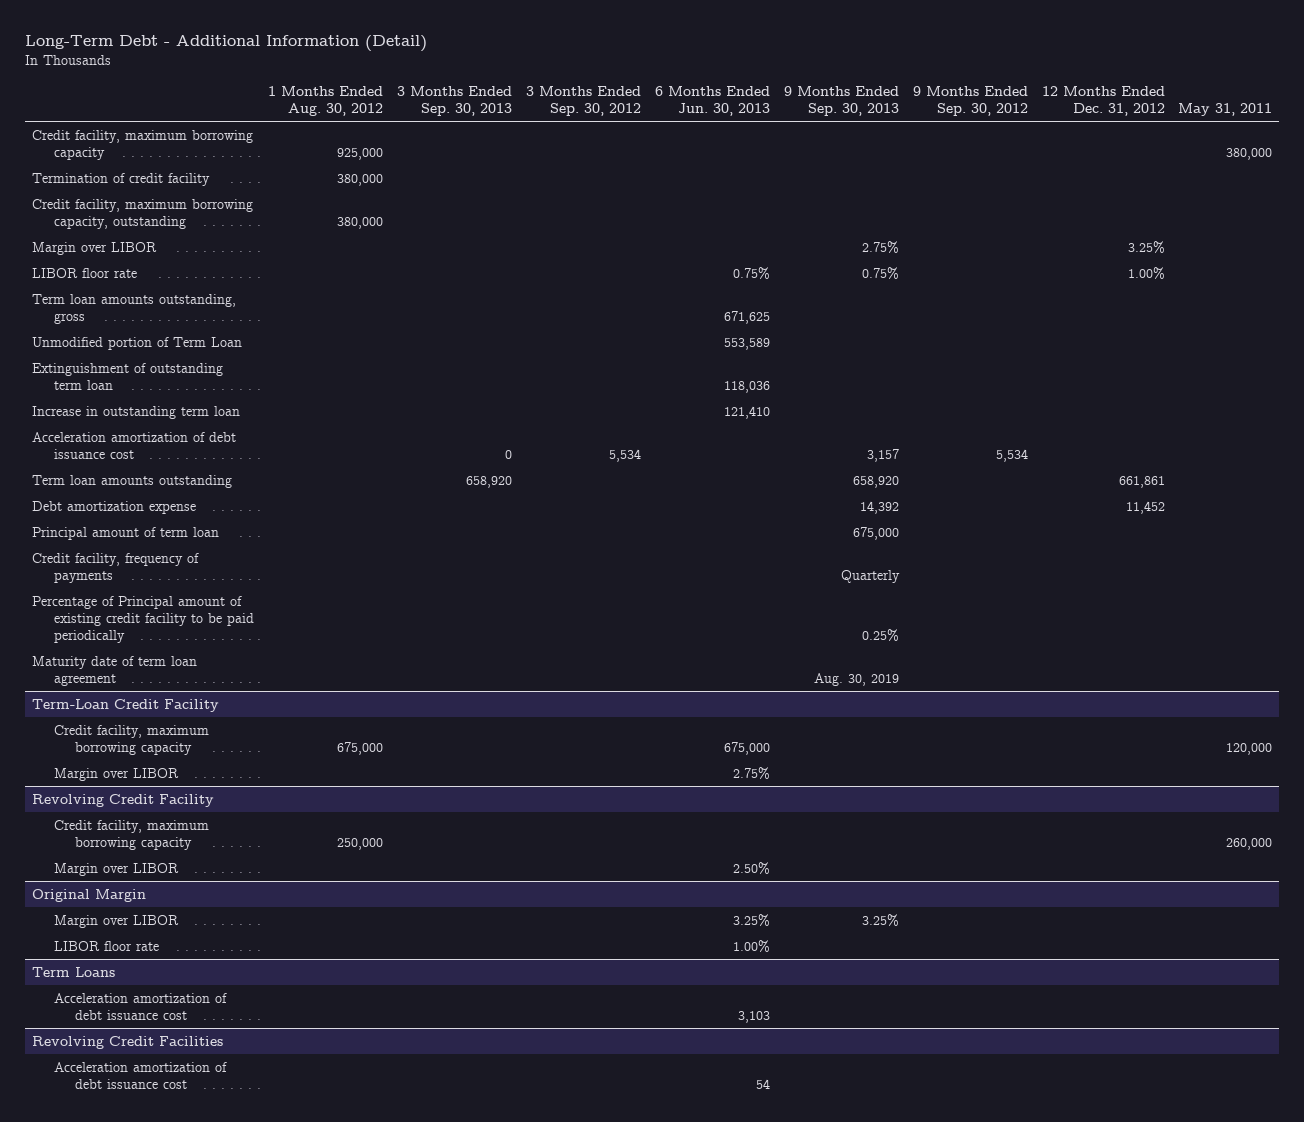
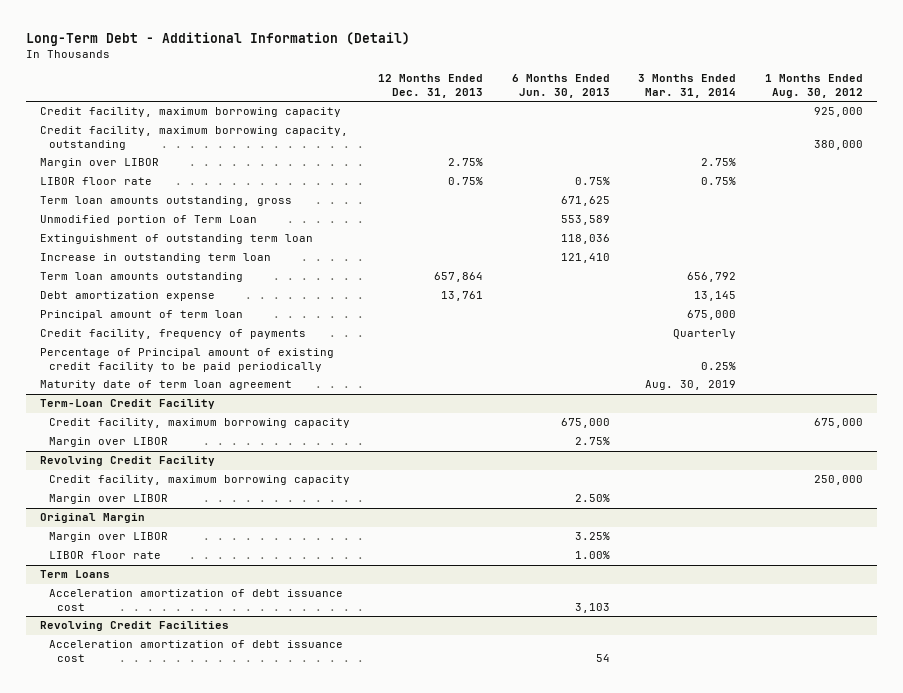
[396,86,512,117] 3 Months Ended Sep. 30, 2013 -> none
[525,86,641,117] 3 Months Ended Sep. 30, 2012 -> none
[783,86,899,117] 9 Months Ended Sep. 30, 2013 -> none
[912,86,1028,117] 9 Months Ended Sep. 30, 2012 -> none
[1041,86,1165,117] 12 Months Ended Dec. 31, 2012 -> none
[1178,103,1273,117] May 31, 2011 -> none
none -> [378,74,484,98] 12 Months Ended Dec. 31, 2013
none -> [638,74,737,98] 3 Months Ended Mar. 31, 2014
[31,172,210,186] Termination of credit facility -> none
[31,431,236,459] Acceleration amortization of debt issuance cost -> none

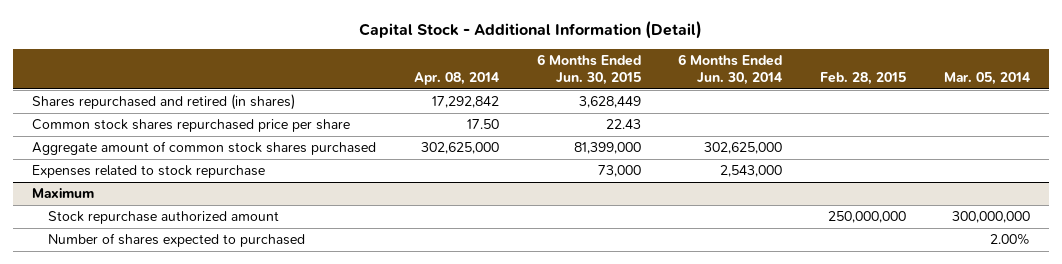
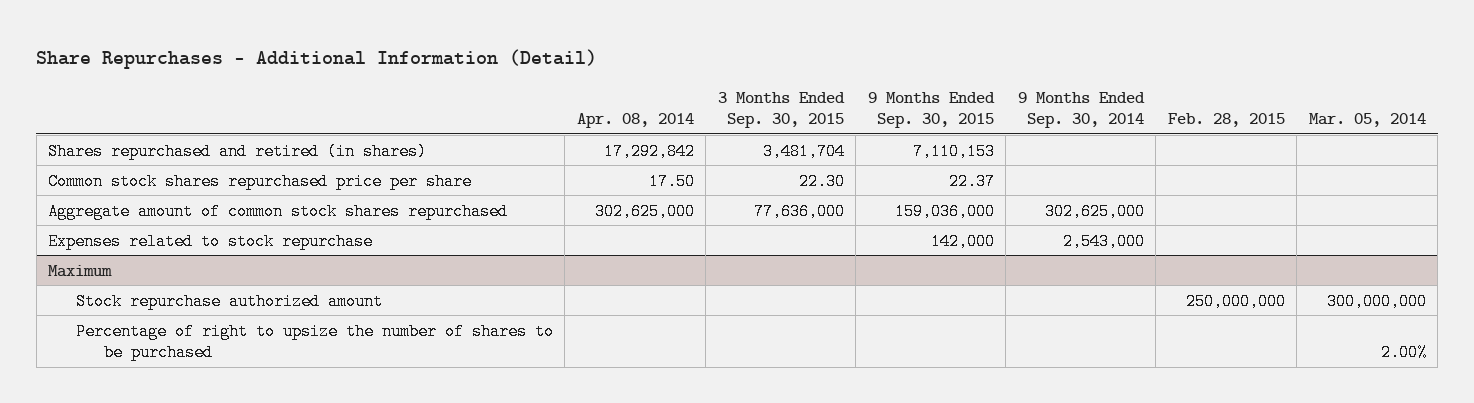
[359,20,703,39] Capital Stock - Additional Information (Detail) -> [36,48,598,69] Share Repurchases - Additional Information (Detail)
[536,54,641,85] 6 Months Ended Jun. 30, 2015 -> none
[678,54,783,85] 6 Months Ended Jun. 30, 2014 -> none
none -> [717,91,845,128] 3 Months Ended Sep. 30, 2015
none -> [867,91,995,128] 9 Months Ended Sep. 30, 2015
none -> [1017,91,1145,128] 9 Months Ended Sep. 30, 2014
[31,141,376,156] Aggregate amount of common stock shares purchased -> [48,202,509,220] Aggregate amount of common stock shares repurchased
[48,233,306,248] Number of shares expected to purchased -> [75,322,554,362] Percentage of right to upsize the number of shares to be purchased

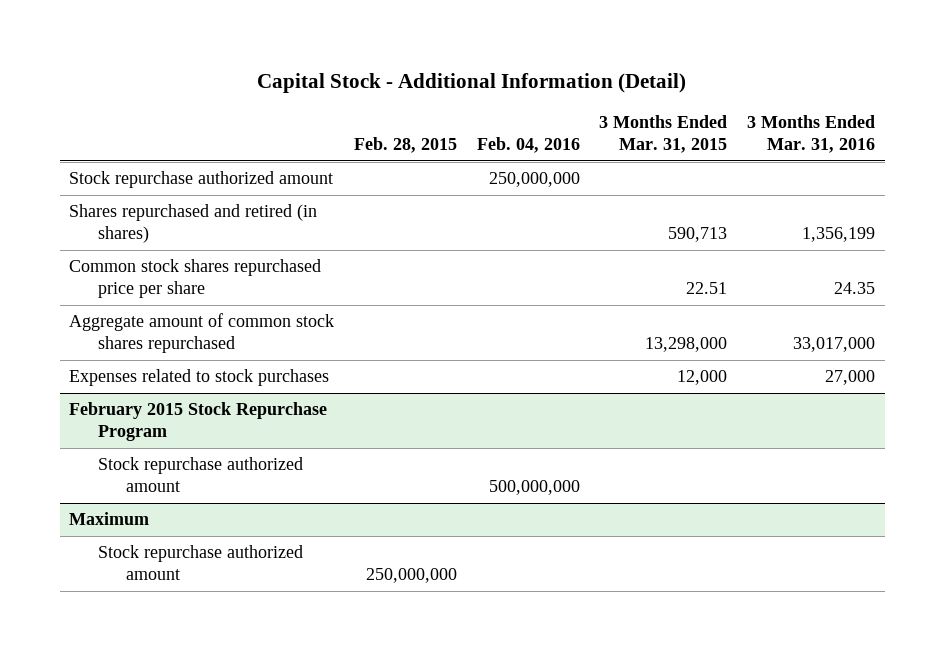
[36,48,598,69] Share Repurchases - Additional Information (Detail) -> [257,72,687,93] Capital Stock - Additional Information (Detail)
[576,112,694,128] Apr. 08, 2014 -> none
[717,91,845,128] 3 Months Ended Sep. 30, 2015 -> none
[867,91,995,128] 9 Months Ended Sep. 30, 2015 -> none
[1017,91,1145,128] 9 Months Ended Sep. 30, 2014 -> none
[1308,112,1426,127] Mar. 05, 2014 -> none
none -> [476,137,580,154] Feb. 04, 2016
none -> [599,115,728,154] 3 Months Ended Mar. 31, 2015
none -> [746,115,875,154] 3 Months Ended Mar. 31, 2016
none -> [69,171,334,189] Stock repurchase authorized amount
[48,232,374,250] Expenses related to stock repurchase -> [69,369,330,387] Expenses related to stock purchases
none -> [69,402,328,442] February 2015 Stock Repurchase Program
none -> [97,457,303,493] Stock repurchase authorized amount
[75,322,554,362] Percentage of right to upsize the number of shares to be purchased -> none

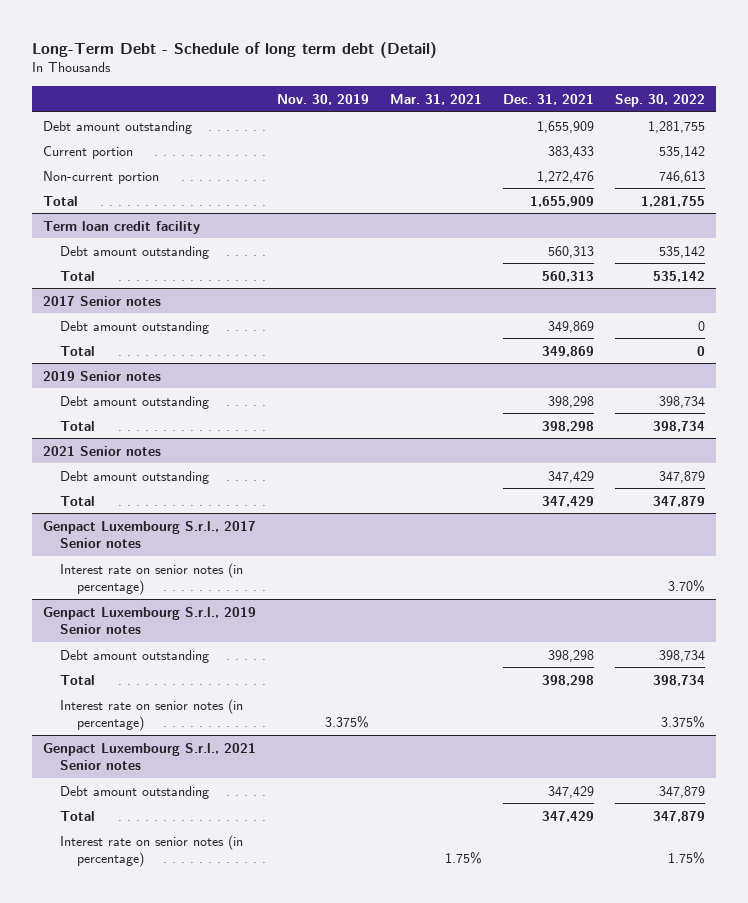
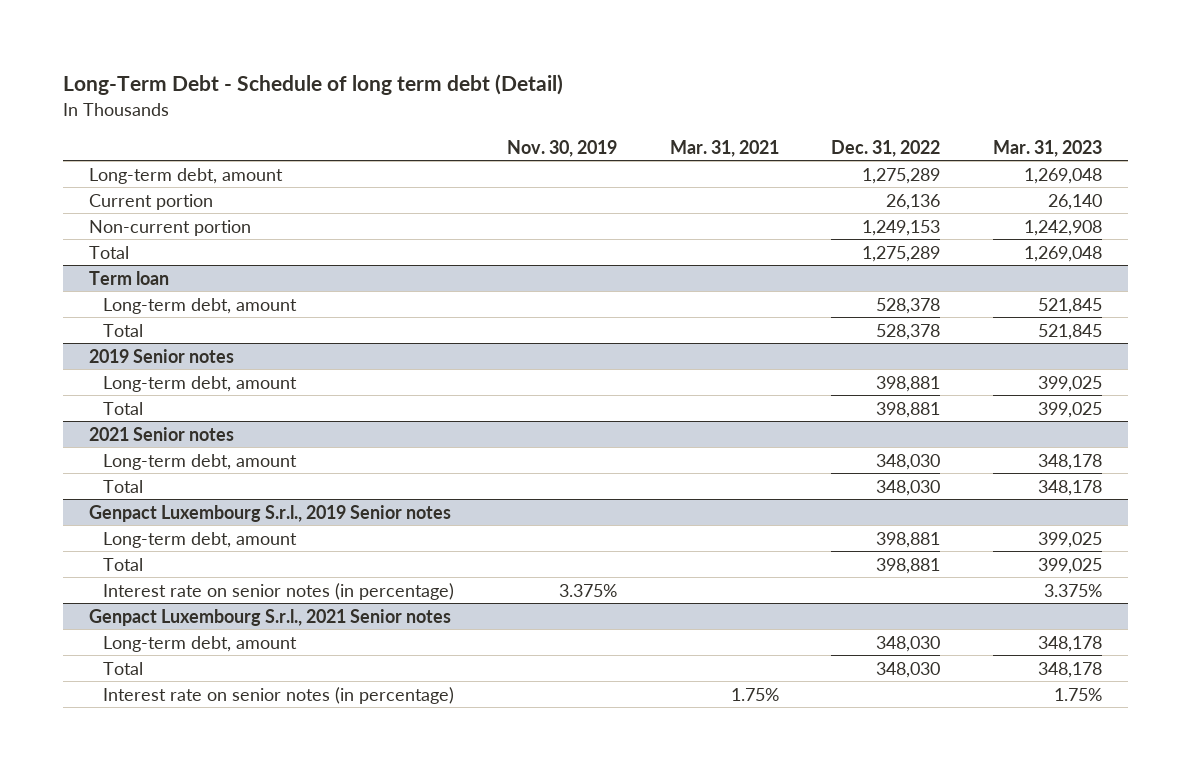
[503,94,595,106] Dec. 31, 2021 -> none
[615,94,706,108] Sep. 30, 2022 -> none
none -> [831,139,941,157] Dec. 31, 2022
none -> [992,139,1102,157] Mar. 31, 2023
[42,120,192,134] Debt amount outstanding -> [89,167,284,184] Long-term debt, amount
[42,220,200,234] Term loan credit facility -> [89,270,170,285] Term loan
[59,245,209,259] Debt amount outstanding -> [103,297,298,314] Long-term debt, amount
[42,295,161,306] 2017 Senior notes -> none
[59,320,209,334] Debt amount outstanding -> none
[59,345,95,356] Total -> none
[59,395,209,409] Debt amount outstanding -> [103,375,298,392] Long-term debt, amount
[59,470,209,484] Debt amount outstanding -> [103,453,298,470] Long-term debt, amount
[42,520,256,549] Genpact Luxembourg S.r.l., 2017 Senior notes -> none
[59,562,243,596] Interest rate on senior notes (in percentage) -> none
[59,649,209,663] Debt amount outstanding -> [103,531,298,548] Long-term debt, amount
[59,785,209,799] Debt amount outstanding -> [103,635,298,652] Long-term debt, amount

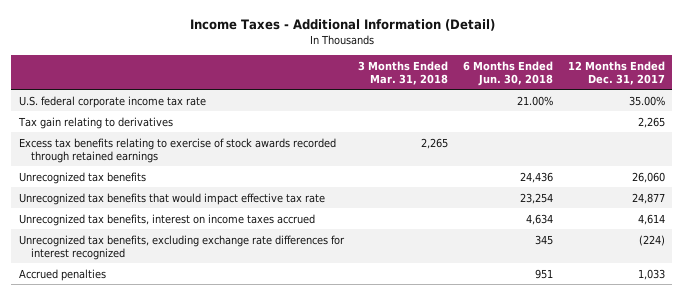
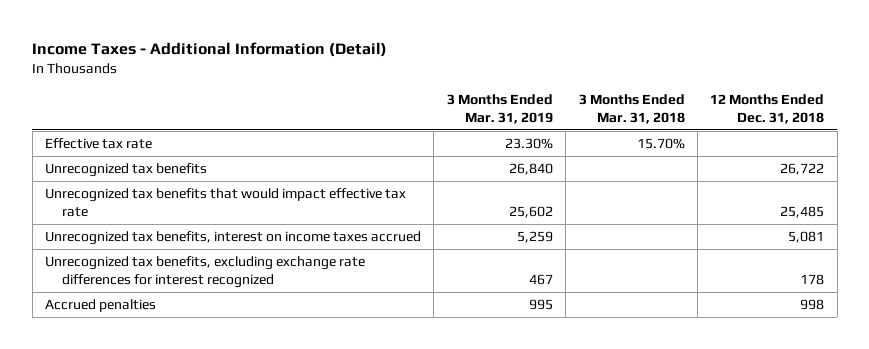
[462,60,553,86] 6 Months Ended Jun. 30, 2018 -> none
[567,60,665,85] 12 Months Ended Dec. 31, 2017 -> none
none -> [446,93,553,124] 3 Months Ended Mar. 31, 2019
none -> [710,93,825,124] 12 Months Ended Dec. 31, 2018
[18,95,206,108] U.S. federal corporate income tax rate -> none
[17,116,173,129] Tax gain relating to derivatives -> none
[18,137,336,163] Excess tax benefits relating to exercise of stock awards recorded through retained earnings -> none
none -> [45,137,153,149] Effective tax rate

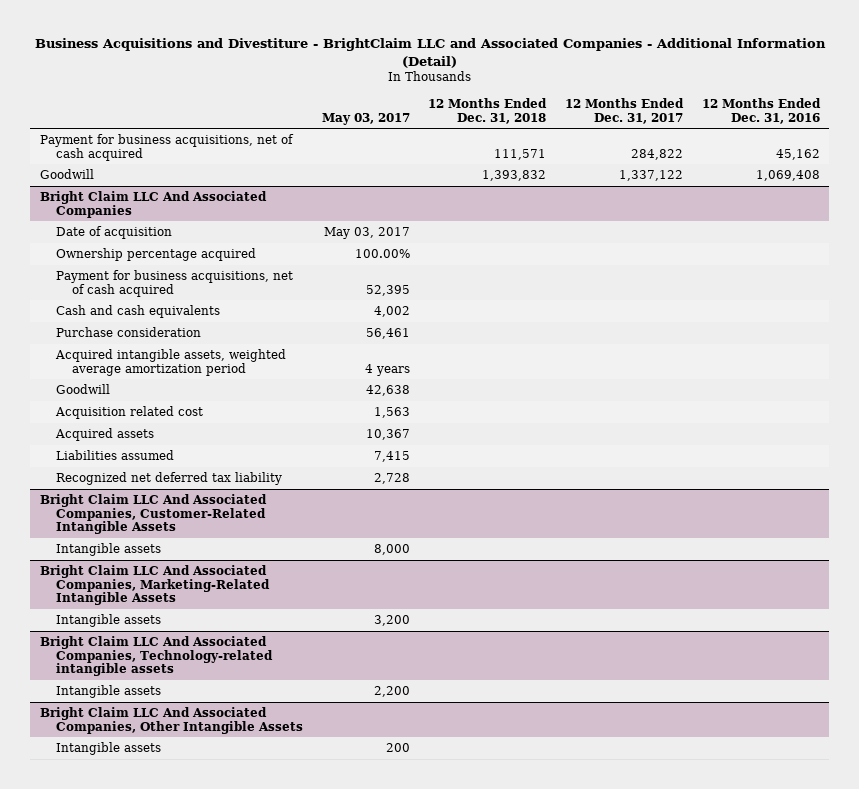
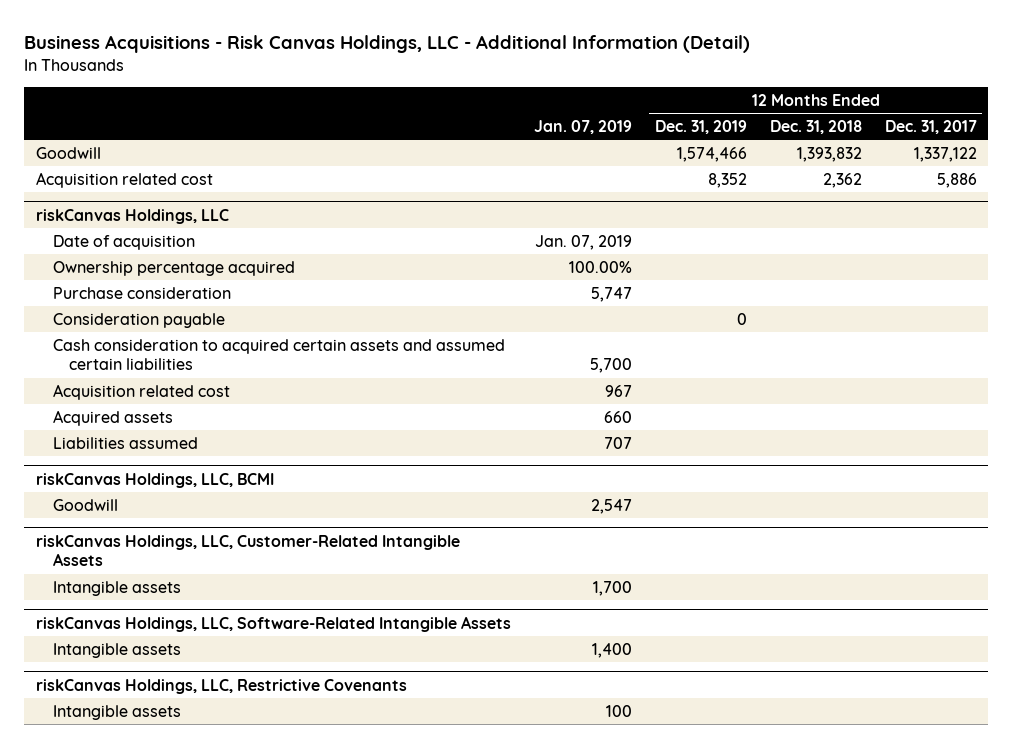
[34,38,826,68] Business Acquisitions and Divestiture - BrightClaim LLC and Associated Companies - Additional Information (Detail) -> [24,35,751,54] Business Acquisitions - Risk Canvas Holdings, LLC - Additional Information (Detail)
[321,112,410,125] May 03, 2017 -> none
[701,98,821,124] 12 Months Ended Dec. 31, 2016 -> none
none -> [533,119,632,134] Jan. 07, 2019
none -> [654,119,747,134] Dec. 31, 2019
[39,134,294,161] Payment for business acquisitions, net of cash acquired -> none
[39,191,267,218] Bright Claim LLC And Associated Companies -> none
[56,226,173,240] Date of acquisition -> none
[56,248,257,262] Ownership percentage acquired -> none
[56,270,294,297] Payment for business acquisitions, net of cash acquired -> none
[56,305,221,319] Cash and cash equivalents -> none
[56,327,202,338] Purchase consideration -> none
[55,349,287,376] Acquired intangible assets, weighted average amortization period -> none
[56,384,111,395] Goodwill -> none
[55,406,204,420] Acquisition related cost -> none
[55,428,155,442] Acquired assets -> none
[56,450,175,461] Liabilities assumed -> none
[56,472,283,486] Recognized net deferred tax liability -> none
[39,494,267,534] Bright Claim LLC And Associated Companies, Customer-Related Intangible Assets -> none
[56,543,162,557] Intangible assets -> none
[39,565,271,605] Bright Claim LLC And Associated Companies, Marketing-Related Intangible Assets -> none
[56,614,162,628] Intangible assets -> none
[39,636,274,676] Bright Claim LLC And Associated Companies, Technology-related intangible assets -> none
[56,685,162,699] Intangible assets -> none
[39,707,304,734] Bright Claim LLC And Associated Companies, Other Intangible Assets -> none
[56,742,162,756] Intangible assets -> none
none -> [35,171,213,188] Acquisition related cost
none -> [35,208,229,224] riskCanvas Holdings, LLC
none -> [52,234,195,250] Date of acquisition
none -> [52,260,295,276] Ownership percentage acquired
none -> [52,286,231,299] Purchase consideration
none -> [52,312,225,328] Consideration payable
none -> [52,338,505,371] Cash consideration to acquired certain assets and assumed certain liabilities
none -> [52,383,230,400] Acquisition related cost
none -> [52,409,173,426] Acquired assets
none -> [52,436,198,449] Liabilities assumed
none -> [35,472,274,488] riskCanvas Holdings, LLC, BCMI
none -> [52,498,118,511] Goodwill
none -> [35,534,460,567] riskCanvas Holdings, LLC, Customer-Related Intangible Assets
none -> [52,580,181,596] Intangible assets
none -> [35,615,511,632] riskCanvas Holdings, LLC, Software-Related Intangible Assets
none -> [52,642,181,658] Intangible assets
none -> [35,678,407,694] riskCanvas Holdings, LLC, Restrictive Covenants
none -> [52,704,181,720] Intangible assets

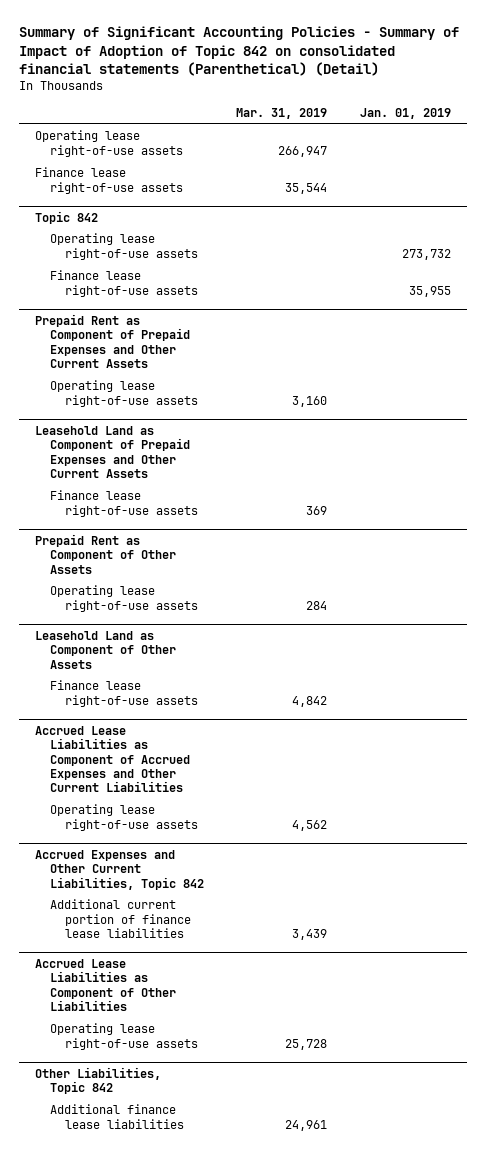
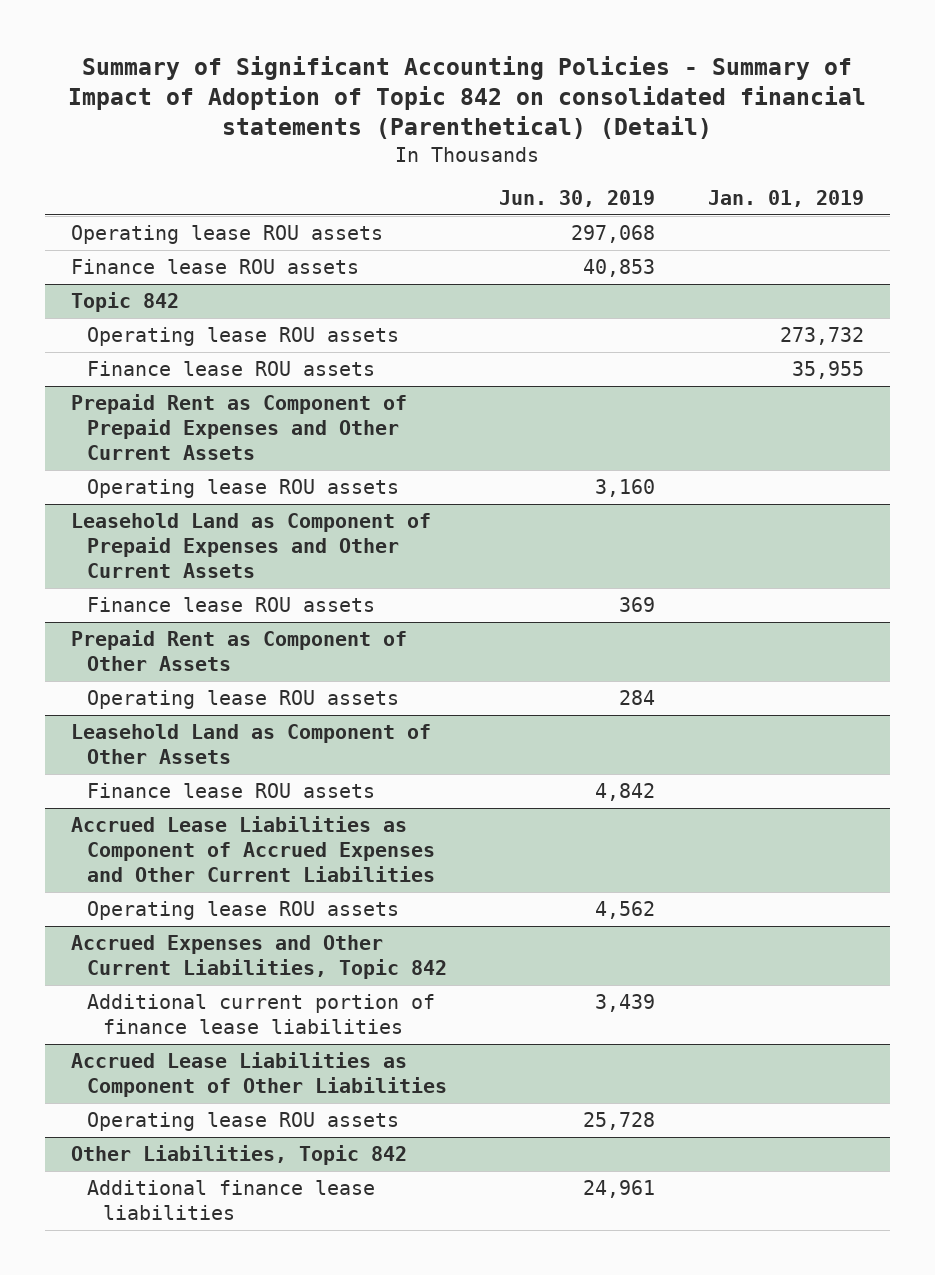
[236,108,328,120] Mar. 31, 2019 -> none
none -> [499,190,656,208] Jun. 30, 2019
[34,130,184,157] Operating lease right-of-use assets -> [70,225,383,245] Operating lease ROU assets
[34,167,184,194] Finance lease right-of-use assets -> [70,259,359,275] Finance lease ROU assets
[50,233,199,260] Operating lease right-of-use assets -> [86,327,399,347] Operating lease ROU assets
[50,270,199,297] Finance lease right-of-use assets -> [86,361,375,377] Finance lease ROU assets
[50,380,199,407] Operating lease right-of-use assets -> [86,479,399,499] Operating lease ROU assets
[50,490,199,517] Finance lease right-of-use assets -> [86,597,375,613] Finance lease ROU assets
[50,585,199,612] Operating lease right-of-use assets -> [86,690,399,710] Operating lease ROU assets
[50,680,199,707] Finance lease right-of-use assets -> [86,783,375,799] Finance lease ROU assets
[50,804,199,831] Operating lease right-of-use assets -> [86,901,399,921] Operating lease ROU assets
[50,1023,199,1050] Operating lease right-of-use assets -> [86,1112,399,1132] Operating lease ROU assets

